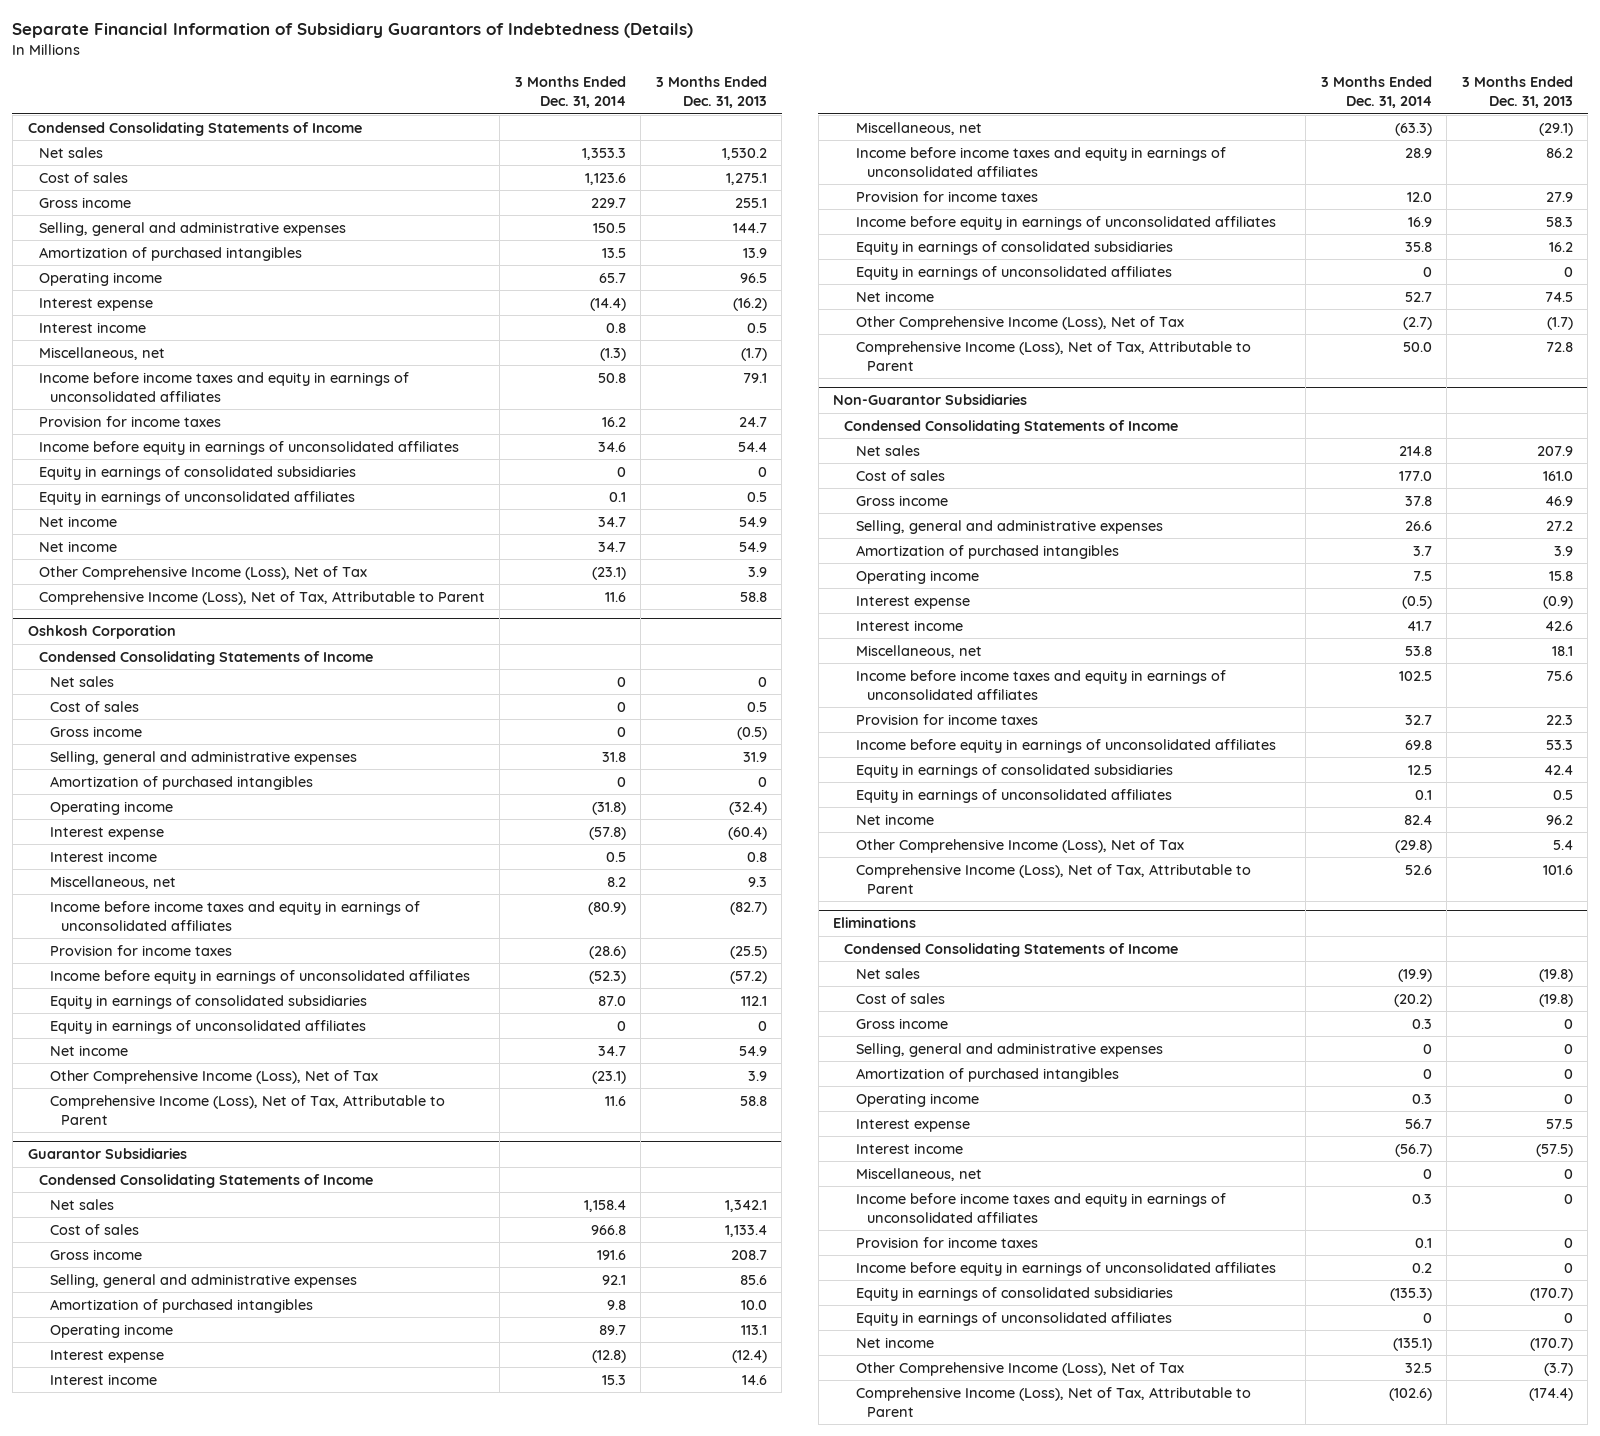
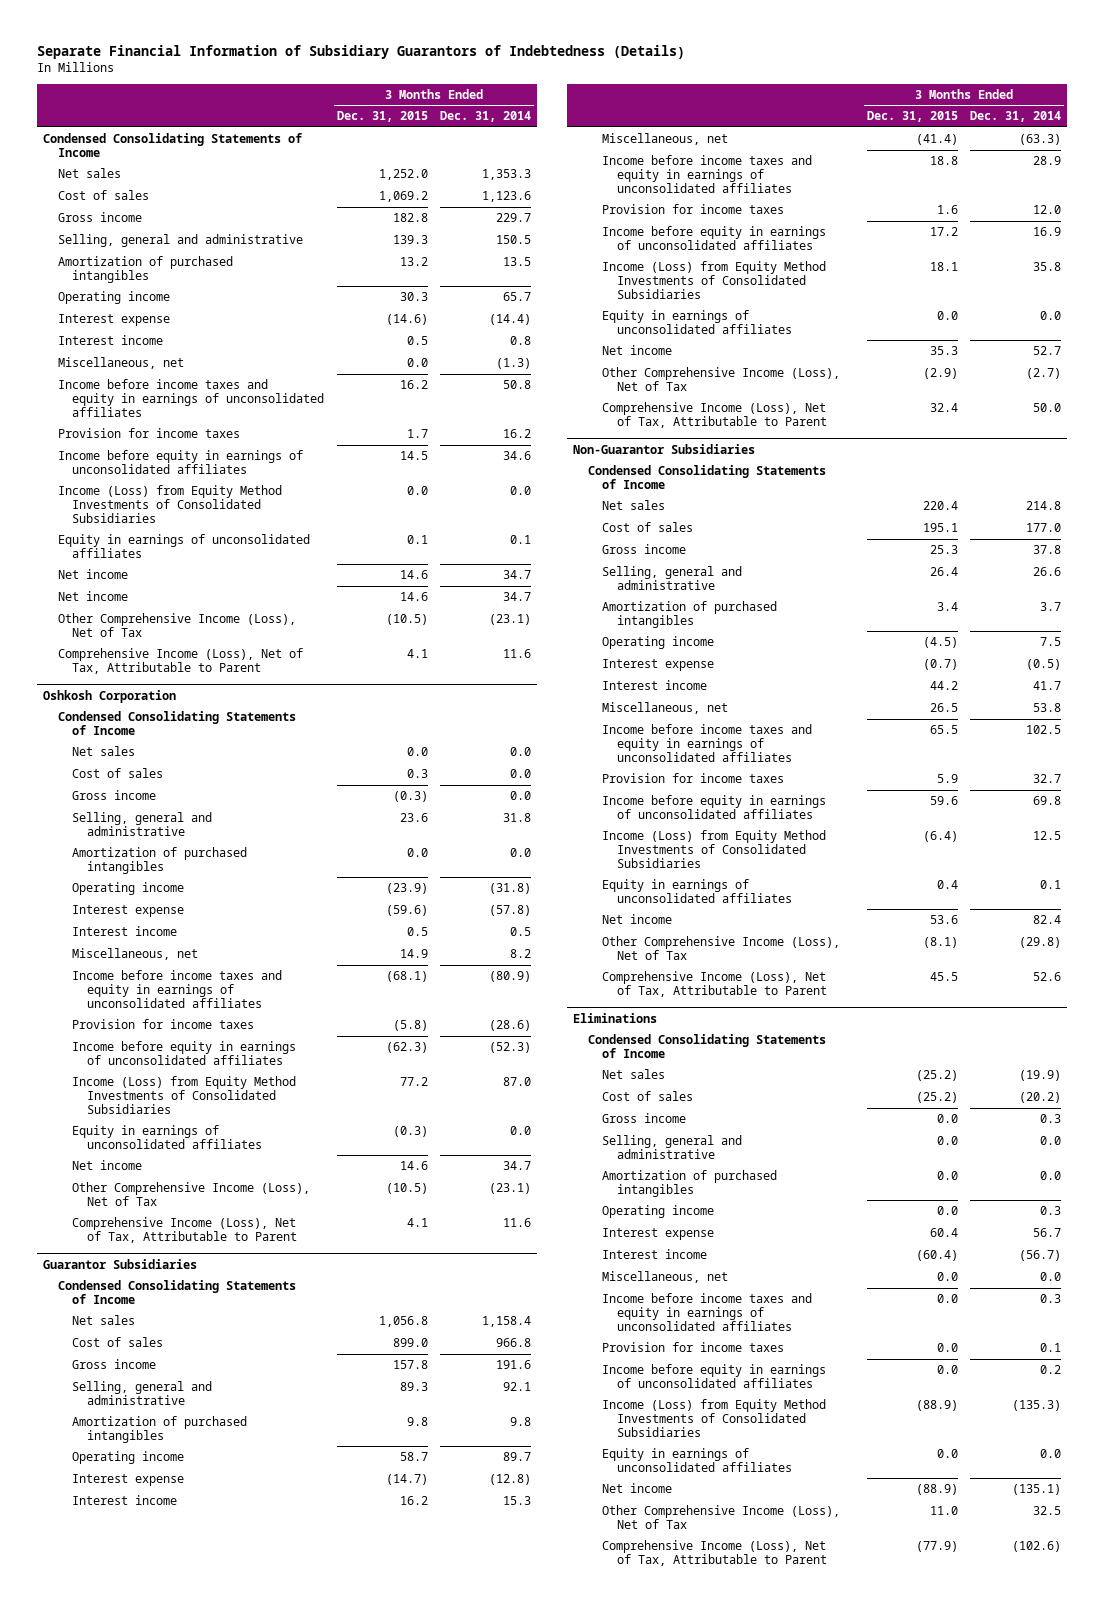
[655,76,767,109] 3 Months Ended Dec. 31, 2013 -> none
none -> [336,111,428,123] Dec. 31, 2015
[38,221,346,236] Selling, general and administrative expenses -> [57,234,303,248] Selling, general and administrative
[38,465,356,480] Equity in earnings of consolidated subsidiaries -> [57,485,282,523] Income (Loss) from Equity Method Investments of Consolidated Subsidiaries
[616,466,626,477] 0 -> [510,486,532,496] 0.0
[616,676,626,687] 0 -> [510,747,532,757] 0.0
[616,701,626,712] 0 -> [510,769,532,779] 0.0
[616,726,626,737] 0 -> [510,791,532,801] 0.0
[49,750,357,765] Selling, general and administrative expenses -> [72,812,213,836] Selling, general and administrative
[616,776,626,787] 0 -> [510,848,532,858] 0.0
[49,994,367,1009] Equity in earnings of consolidated subsidiaries -> [72,1076,297,1114] Income (Loss) from Equity Method Investments of Consolidated Subsidiaries
[616,1020,626,1031] 0 -> [510,1126,532,1136] 0.0
[49,1273,357,1288] Selling, general and administrative expenses -> [72,1381,213,1405] Selling, general and administrative
[855,240,1173,255] Equity in earnings of consolidated subsidiaries -> [602,261,827,299] Income (Loss) from Equity Method Investments of Consolidated Subsidiaries
[1422,266,1432,277] 0 -> [1040,311,1062,321] 0.0
[855,519,1163,534] Selling, general and administrative expenses -> [602,566,743,590] Selling, general and administrative
[855,763,1173,778] Equity in earnings of consolidated subsidiaries -> [602,830,827,868] Income (Loss) from Equity Method Investments of Consolidated Subsidiaries
[855,1042,1163,1057] Selling, general and administrative expenses -> [602,1135,743,1159] Selling, general and administrative
[1422,1043,1432,1054] 0 -> [1040,1136,1062,1146] 0.0
[1422,1068,1432,1079] 0 -> [1040,1171,1062,1181] 0.0
[1422,1168,1432,1179] 0 -> [1040,1272,1062,1282] 0.0
[855,1286,1173,1301] Equity in earnings of consolidated subsidiaries -> [602,1399,827,1437] Income (Loss) from Equity Method Investments of Consolidated Subsidiaries
[1422,1312,1432,1323] 0 -> [1040,1449,1062,1459] 0.0

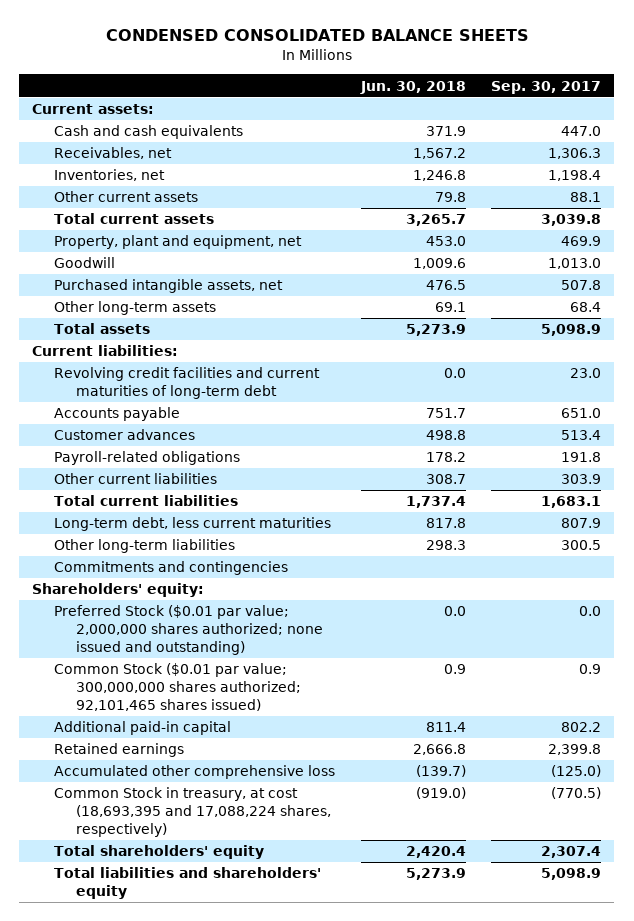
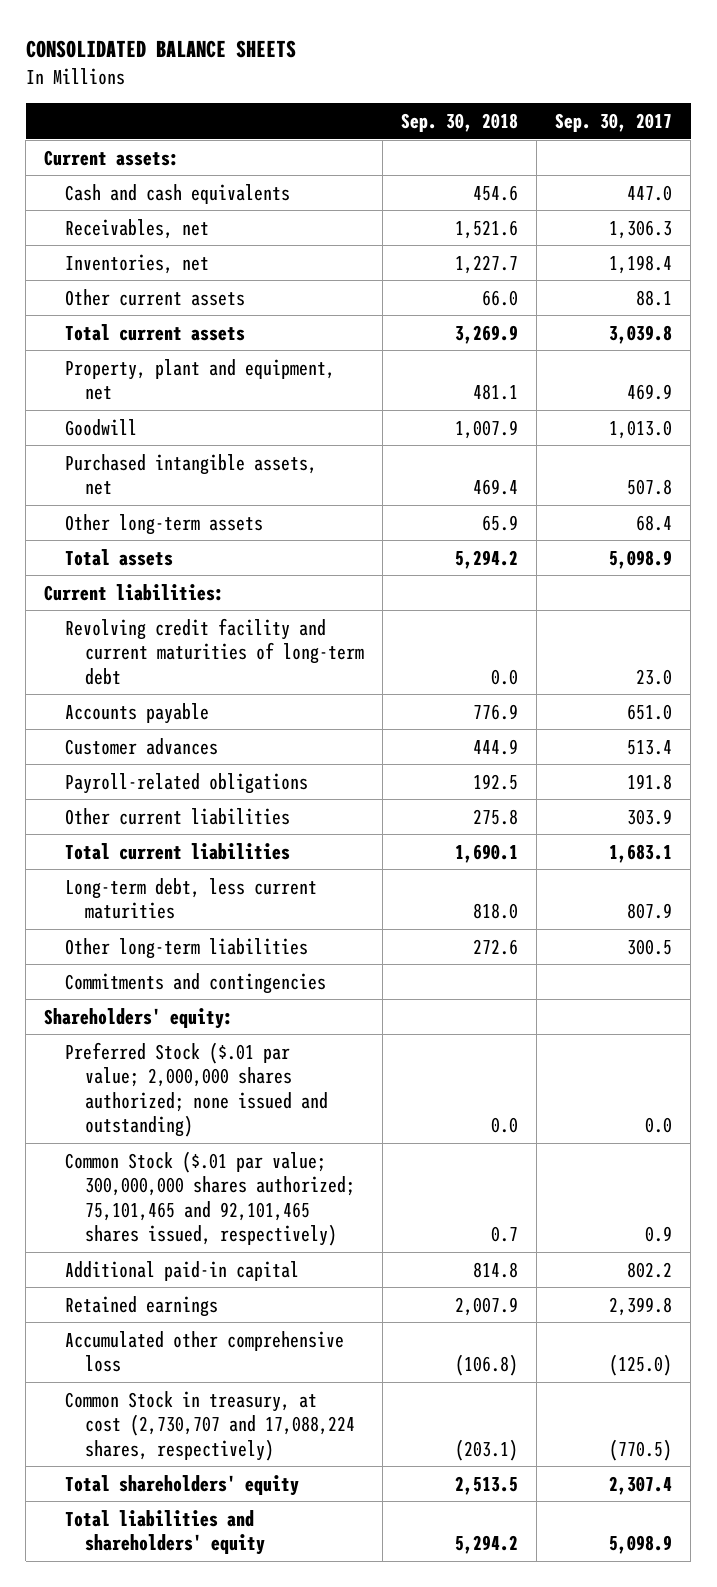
[105,29,529,42] CONDENSED CONSOLIDATED BALANCE SHEETS -> [25,39,296,58] CONSOLIDATED BALANCE SHEETS
[359,80,466,94] Jun. 30, 2018 -> none
none -> [401,113,519,133] Sep. 30, 2018
[54,367,321,400] Revolving credit facilities and current maturities of long-term debt -> [64,617,365,685] Revolving credit facility and current maturities of long-term debt
[54,605,324,656] Preferred Stock ($0.01 par value; 2,000,000 shares authorized; none issued and outstanding) -> [64,1041,329,1138] Preferred Stock ($.01 par value; 2,000,000 shares authorized; none issued and outstanding)
[54,663,302,712] Common Stock ($0.01 par value; 300,000,000 shares authorized; 92,101,465 shares issued) -> [64,1150,356,1247] Common Stock ($.01 par value; 300,000,000 shares authorized; 75,101,465 and 92,101,465 shares issued, respectively)
[54,787,332,838] Common Stock in treasury, at cost (18,693,395 and 17,088,224 shares, respectively) -> [64,1390,356,1461] Common Stock in treasury, at cost (2,730,707 and 17,088,224 shares, respectively)

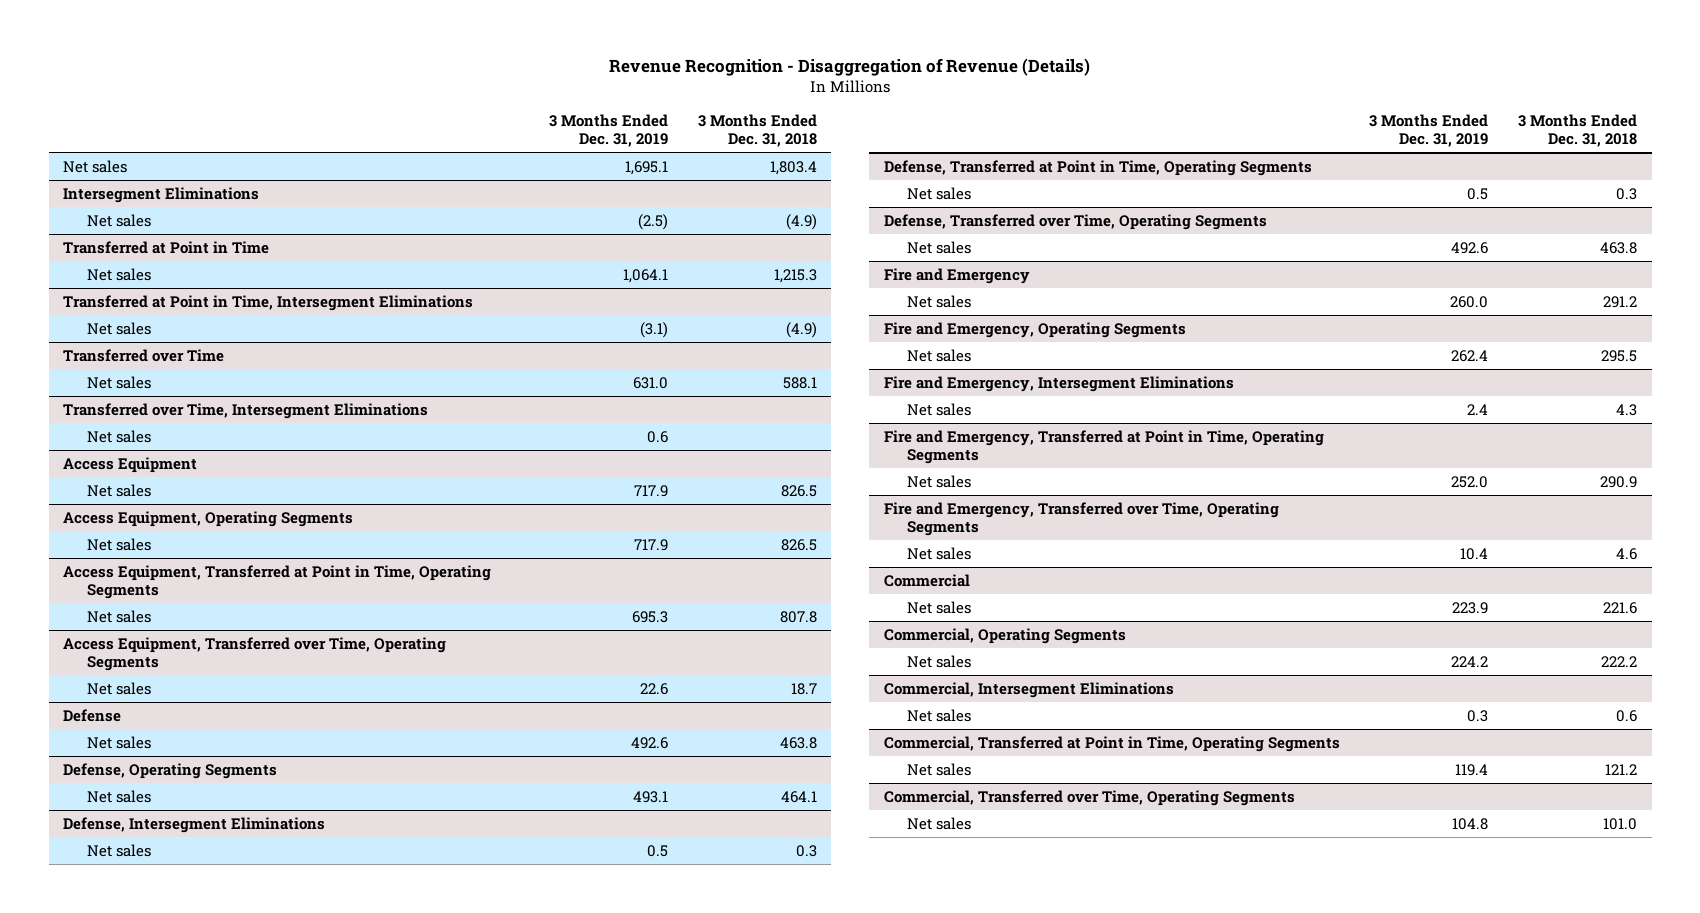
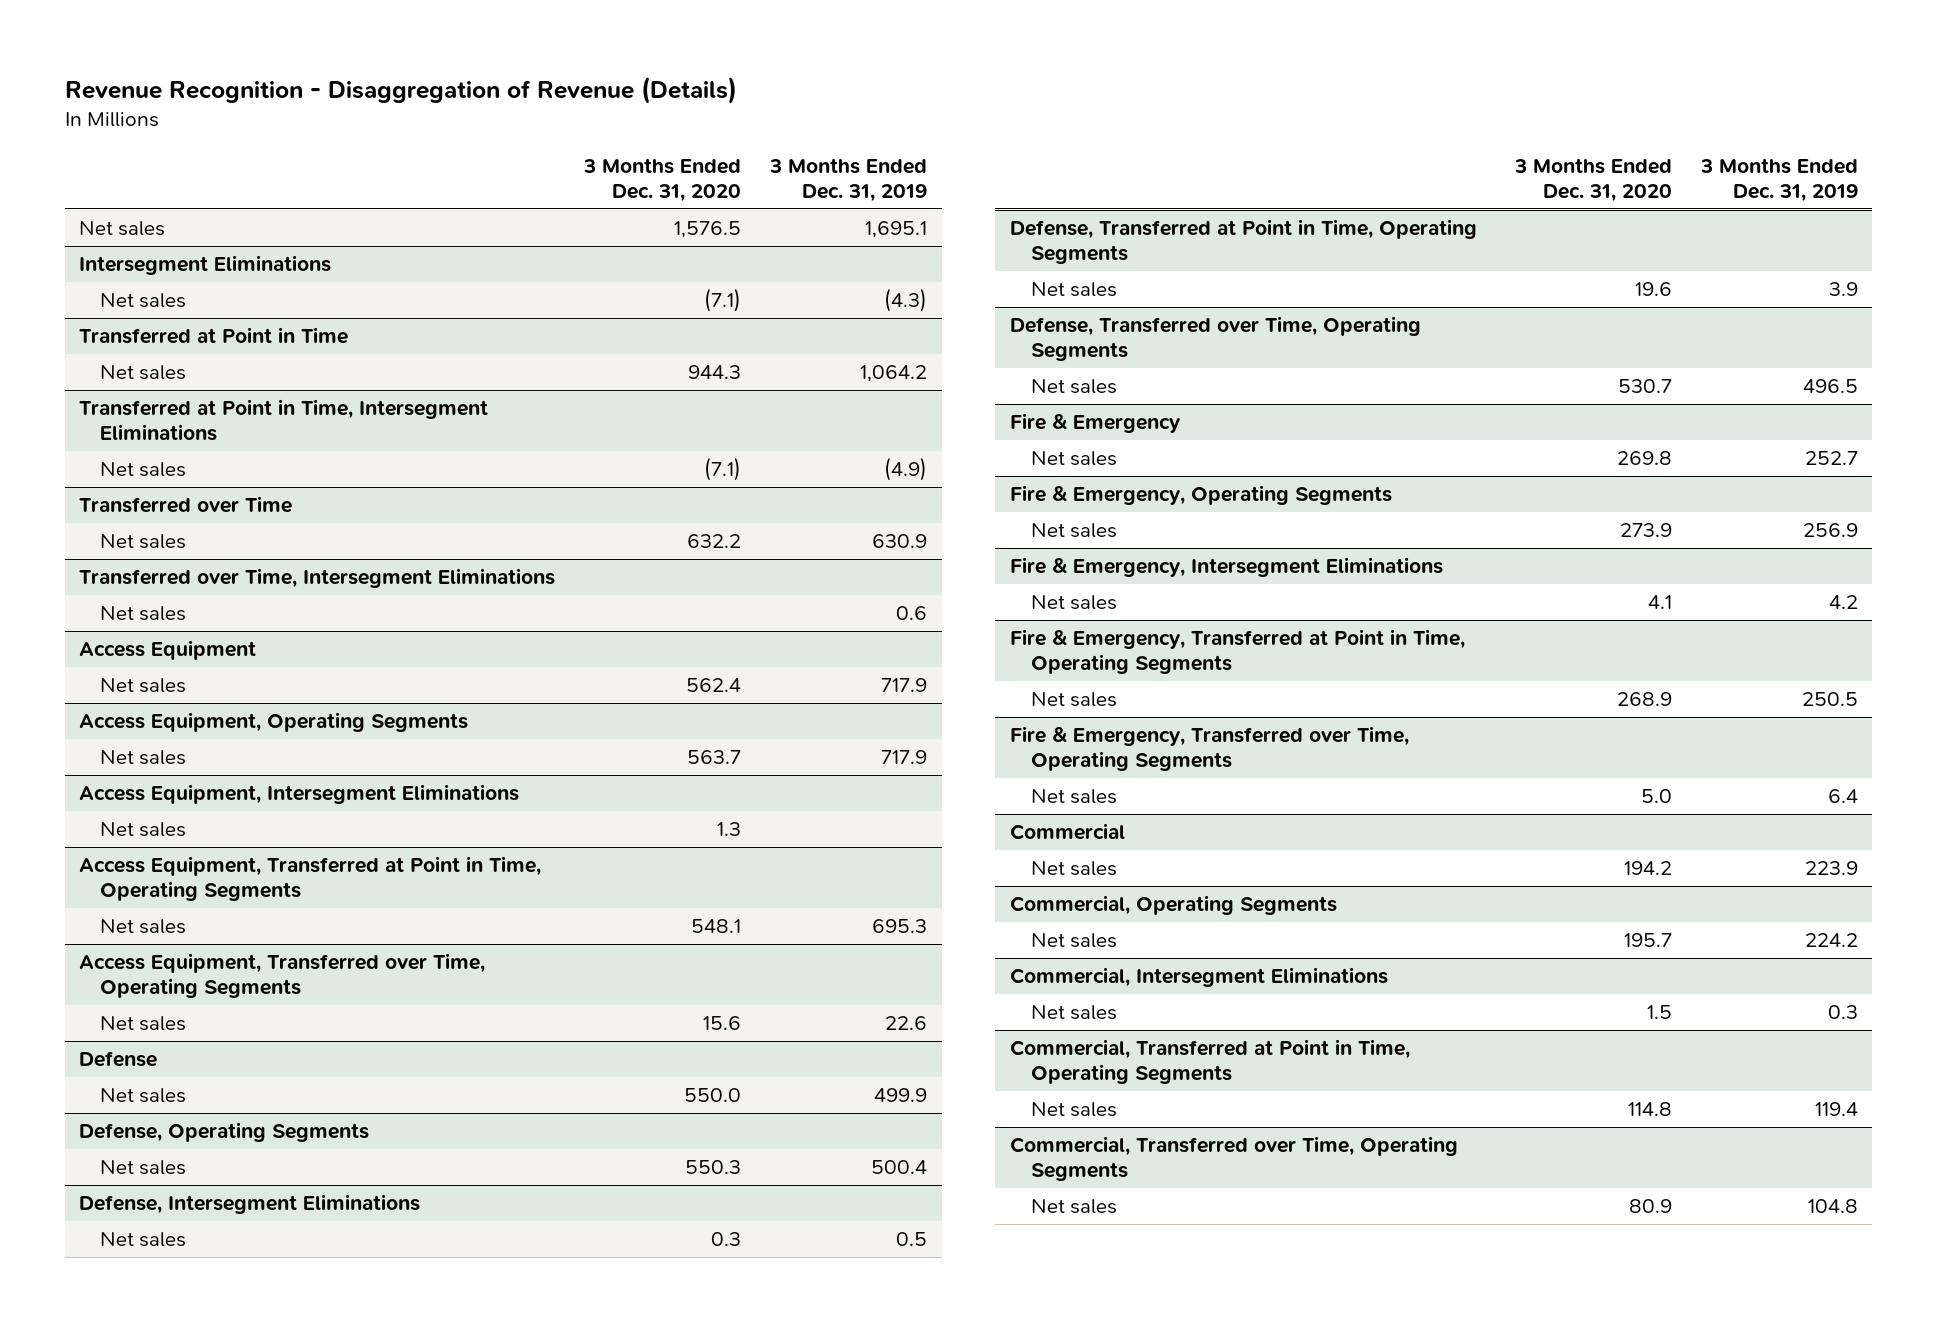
[697,113,817,148] 3 Months Ended Dec. 31, 2018 -> none
none -> [583,157,742,202] 3 Months Ended Dec. 31, 2020
[638,213,669,230] (2.5) -> [884,288,928,313] (4.3)
[623,268,669,283] 1,064.1 -> [860,365,928,383] 1,064.2
[640,321,669,338] (3.1) -> [884,457,928,482] (4.9)
[633,376,669,389] 631.0 -> [872,534,928,549] 630.9
none -> [79,784,520,805] Access Equipment, Intersegment Eliminations
none -> [100,822,187,838] Net sales
[631,736,669,749] 492.6 -> [874,1088,928,1103] 499.9
[633,790,669,803] 493.1 -> [871,1160,928,1175] 500.4
[1467,187,1489,200] 0.5 -> [1828,282,1858,297] 3.9
[1451,241,1489,254] 492.6 -> [1802,379,1858,394] 496.5
[883,267,1030,284] Fire and Emergency -> [1009,413,1181,434] Fire & Emergency
[1450,295,1489,308] 260.0 -> [1804,451,1858,466] 252.7
[883,321,1186,338] Fire and Emergency, Operating Segments -> [1009,485,1392,506] Fire & Emergency, Operating Segments
[1451,349,1489,362] 262.4 -> [1802,523,1858,538] 256.9
[883,375,1234,392] Fire and Emergency, Intersegment Eliminations -> [1009,557,1443,578] Fire & Emergency, Intersegment Eliminations
[1467,403,1489,415] 2.4 -> [1828,595,1858,610] 4.2
[883,429,1324,465] Fire and Emergency, Transferred at Point in Time, Operating Segments -> [1009,629,1465,675] Fire & Emergency, Transferred at Point in Time, Operating Segments
[1451,475,1489,488] 252.0 -> [1801,692,1858,707] 250.5
[883,501,1279,537] Fire and Emergency, Transferred over Time, Operating Segments -> [1009,726,1409,772] Fire & Emergency, Transferred over Time, Operating Segments
[1460,547,1489,560] 10.4 -> [1827,789,1858,804] 6.4

